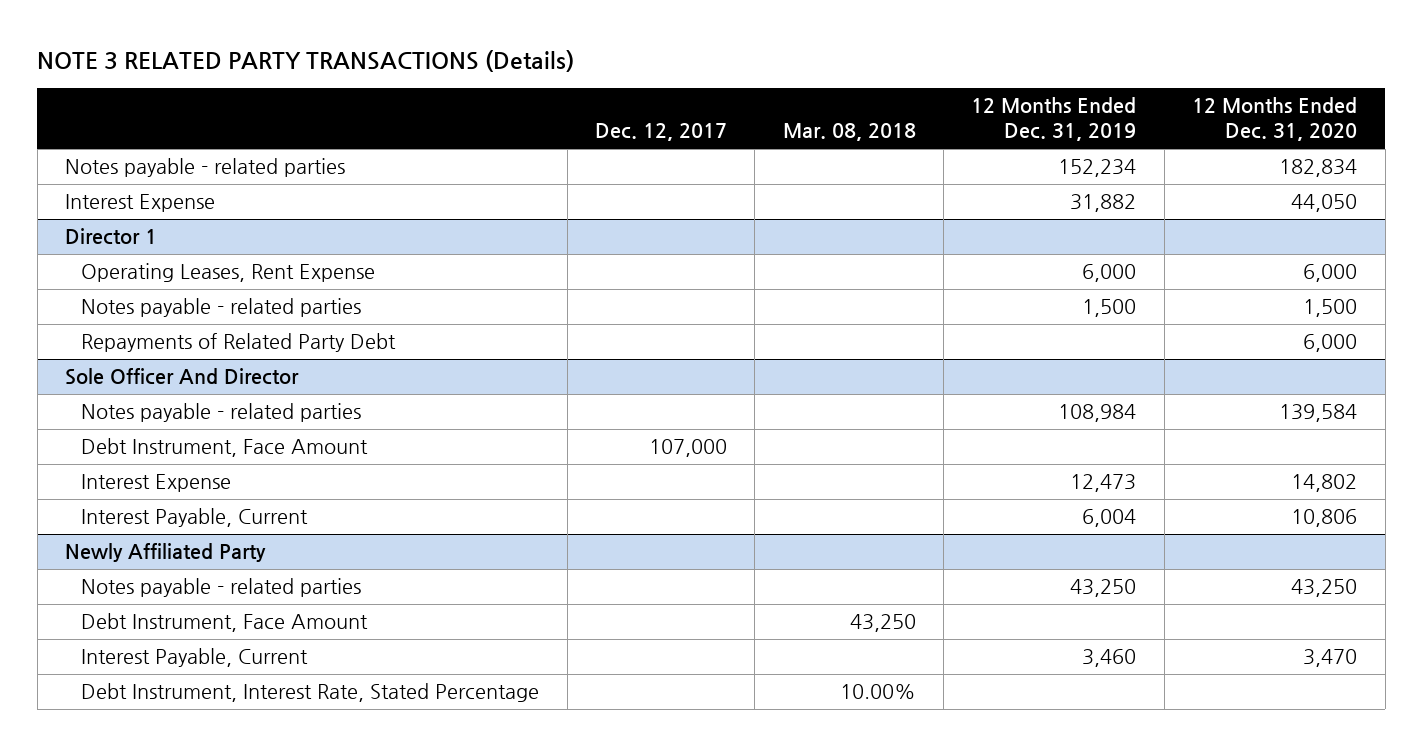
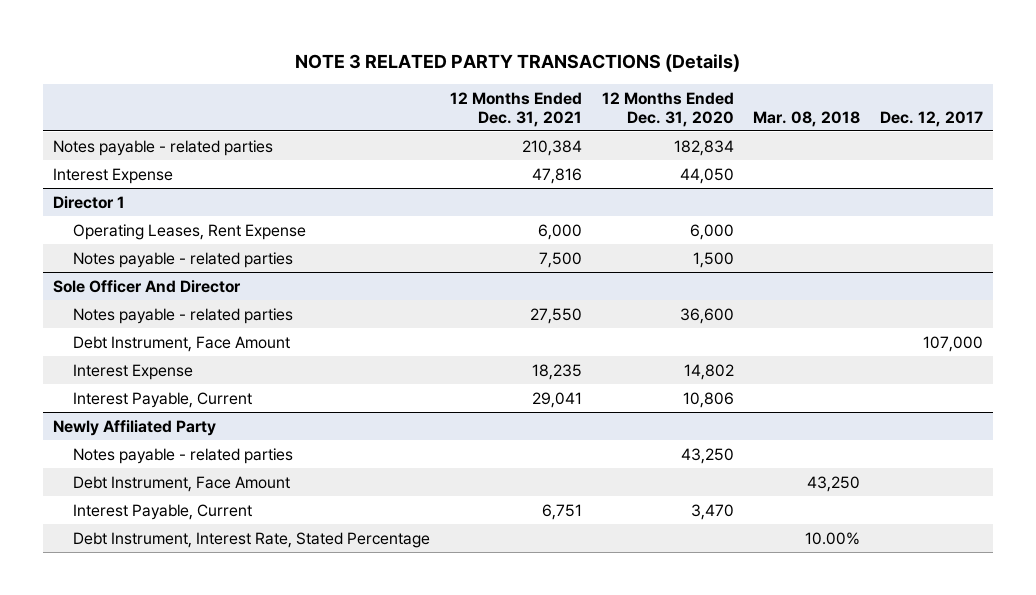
[971,97,1137,142] 12 Months Ended Dec. 31, 2019 -> none
none -> [449,91,582,127] 12 Months Ended Dec. 31, 2021
[81,333,397,353] Repayments of Related Party Debt -> none
[1279,404,1358,423] 139,584 -> [679,307,734,324] 36,600

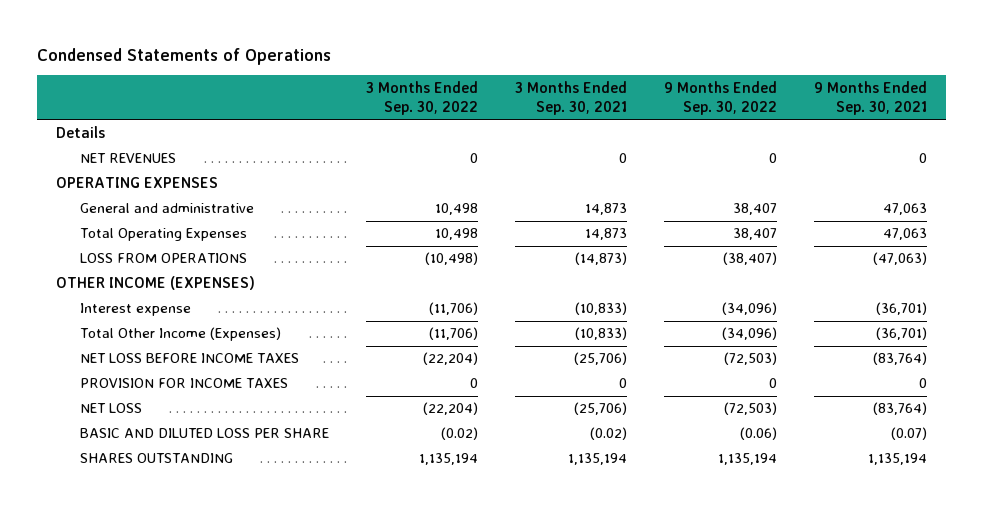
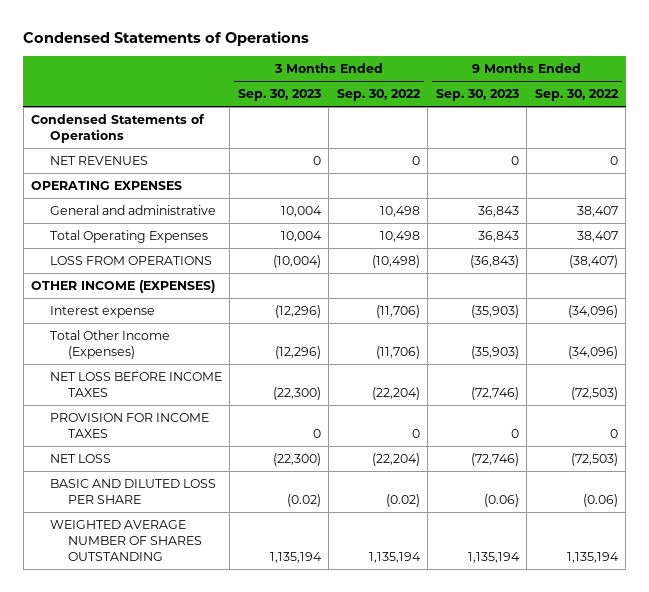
[515,80,628,116] 3 Months Ended Sep. 30, 2021 -> none
[814,80,928,116] 9 Months Ended Sep. 30, 2021 -> none
none -> [237,89,321,102] Sep. 30, 2023
none -> [435,89,519,102] Sep. 30, 2023
[55,126,105,139] Details -> none
none -> [31,114,206,144] Condensed Statements of Operations
[79,453,233,464] SHARES OUTSTANDING -> [49,520,203,561] WEIGHTED AVERAGE NUMBER OF SHARES OUTSTANDING

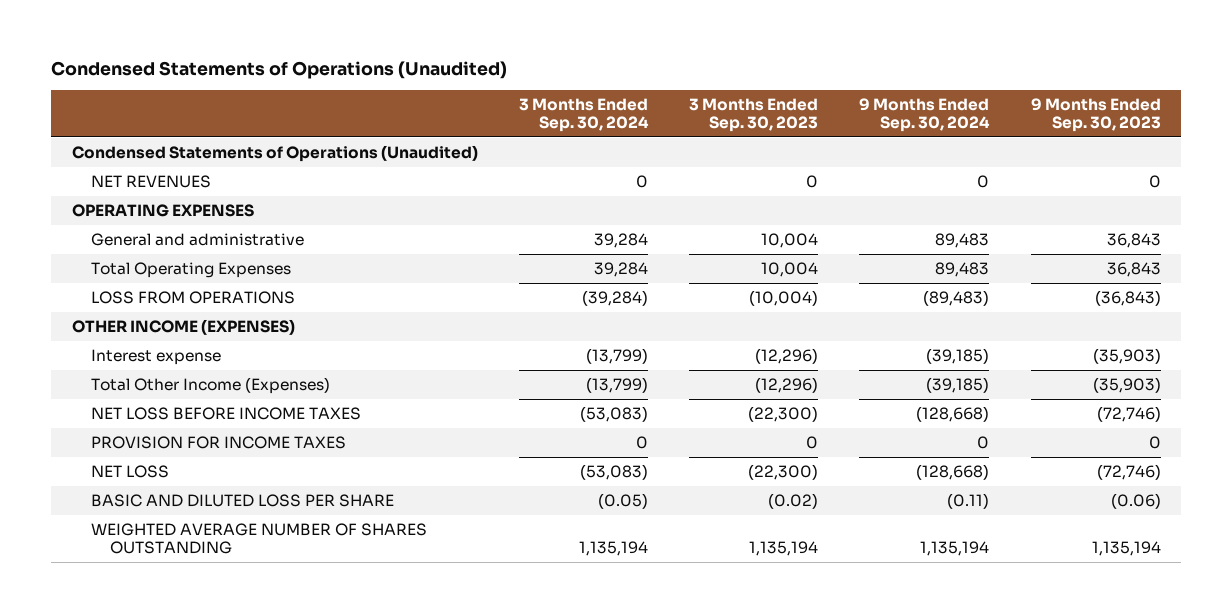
[23,31,310,47] Condensed Statements of Operations -> [50,60,507,79] Condensed Statements of Operations (Unaudited)
[336,89,421,102] Sep. 30, 2022 -> none
[534,89,619,102] Sep. 30, 2022 -> none
none -> [518,98,649,133] 3 Months Ended Sep. 30, 2024
none -> [859,98,991,133] 9 Months Ended Sep. 30, 2024
[31,114,206,144] Condensed Statements of Operations -> [71,145,478,163] Condensed Statements of Operations (Unaudited)

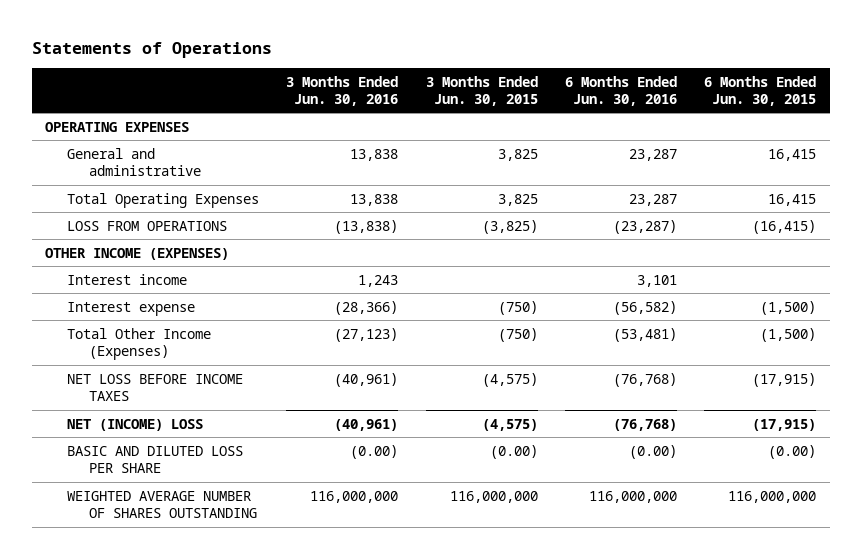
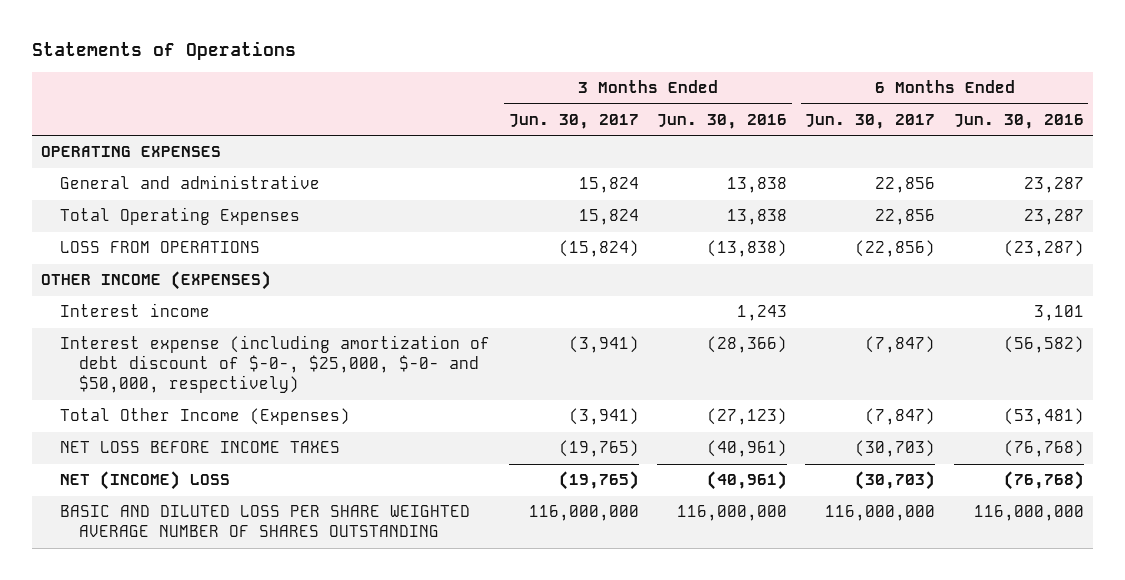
[425,75,538,106] 3 Months Ended Jun. 30, 2015 -> none
[704,75,817,106] 6 Months Ended Jun. 30, 2015 -> none
none -> [508,114,639,130] Jun. 30, 2017
none -> [805,114,936,130] Jun. 30, 2017
[67,301,196,316] Interest expense -> [60,335,491,394] Interest expense (including amortization of debt discount of $-0-, $25,000, $-0- and $50,000, respectively)
[67,490,258,519] WEIGHTED AVERAGE NUMBER OF SHARES OUTSTANDING -> none
[67,445,244,474] BASIC AND DILUTED LOSS PER SHARE -> [60,505,471,538] BASIC AND DILUTED LOSS PER SHARE WEIGHTED AVERAGE NUMBER OF SHARES OUTSTANDING
[350,444,399,459] (0.00) -> [676,505,787,522] 116,000,000
[629,444,678,459] (0.00) -> [973,505,1084,522] 116,000,000

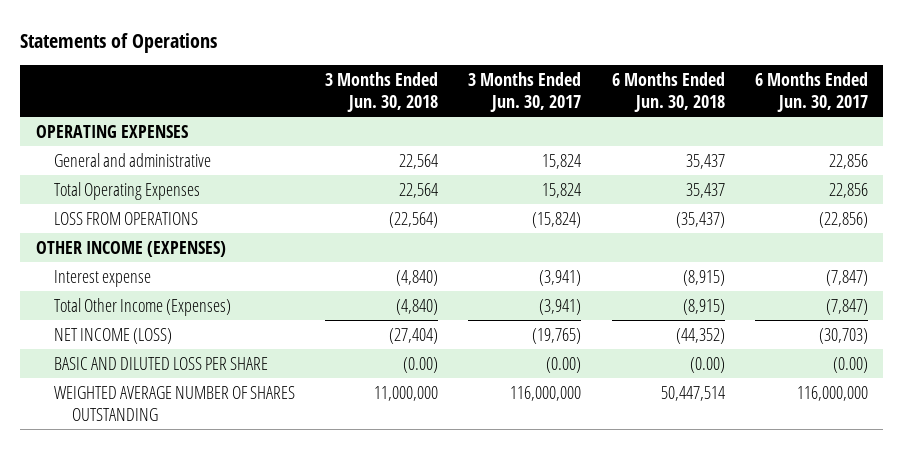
[656,114,787,130] Jun. 30, 2016 -> none
[953,114,1084,130] Jun. 30, 2016 -> none
none -> [325,72,439,112] 3 Months Ended Jun. 30, 2018
none -> [611,72,725,112] 6 Months Ended Jun. 30, 2018
[60,303,211,318] Interest income -> none
[60,335,491,394] Interest expense (including amortization of debt discount of $-0-, $25,000, $-0- and $50,000, respectively) -> [53,269,151,287] Interest expense
[60,441,341,454] NET LOSS BEFORE INCOME TAXES -> none
[60,471,231,491] NET (INCOME) LOSS -> [53,327,172,344] NET INCOME (LOSS)
[60,505,471,538] BASIC AND DILUTED LOSS PER SHARE WEIGHTED AVERAGE NUMBER OF SHARES OUTSTANDING -> [53,356,268,370] BASIC AND DILUTED LOSS PER SHARE
[528,505,639,522] 116,000,000 -> [546,356,582,373] (0.00)
[825,505,936,522] 116,000,000 -> [832,356,868,373] (0.00)
none -> [53,385,295,421] WEIGHTED AVERAGE NUMBER OF SHARES OUTSTANDING

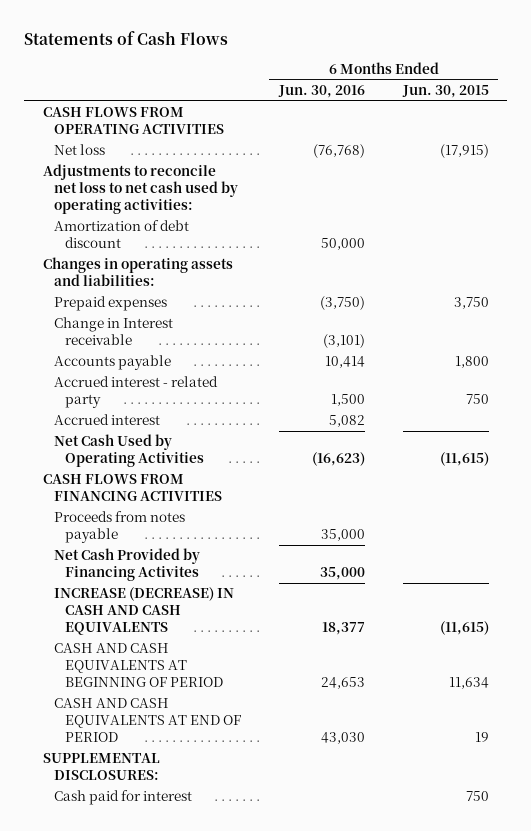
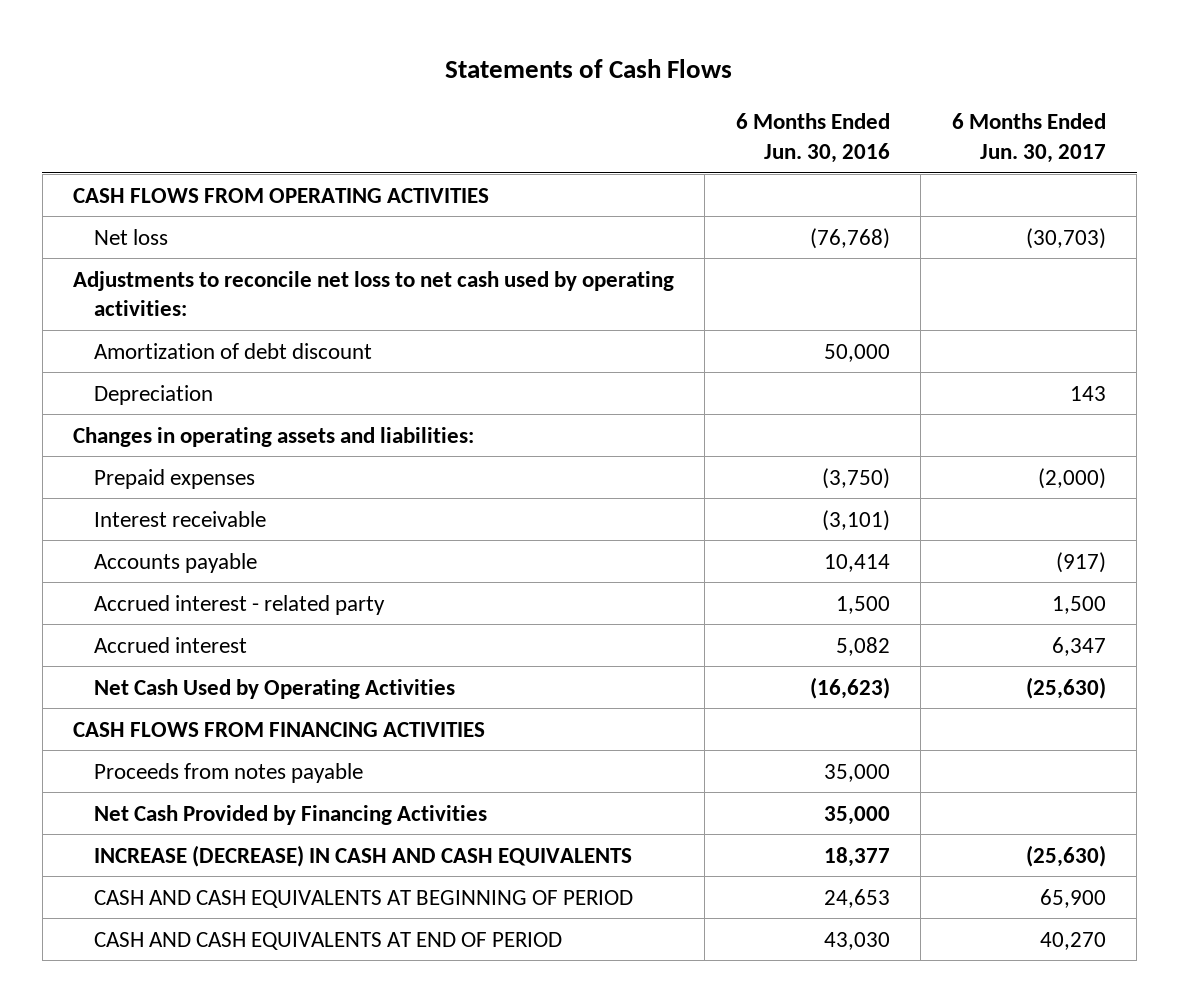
[401,84,489,98] Jun. 30, 2015 -> none
none -> [951,113,1106,164] 6 Months Ended Jun. 30, 2017
none -> [94,384,214,405] Depreciation
[53,317,173,346] Change in Interest receivable -> [94,510,267,527] Interest receivable
[53,548,200,582] Net Cash Provided by Financing Activites -> [94,804,488,825] Net Cash Provided by Financing Activities
[42,753,160,781] SUPPLEMENTAL DISCLOSURES: -> none
[53,790,192,806] Cash paid for interest -> none

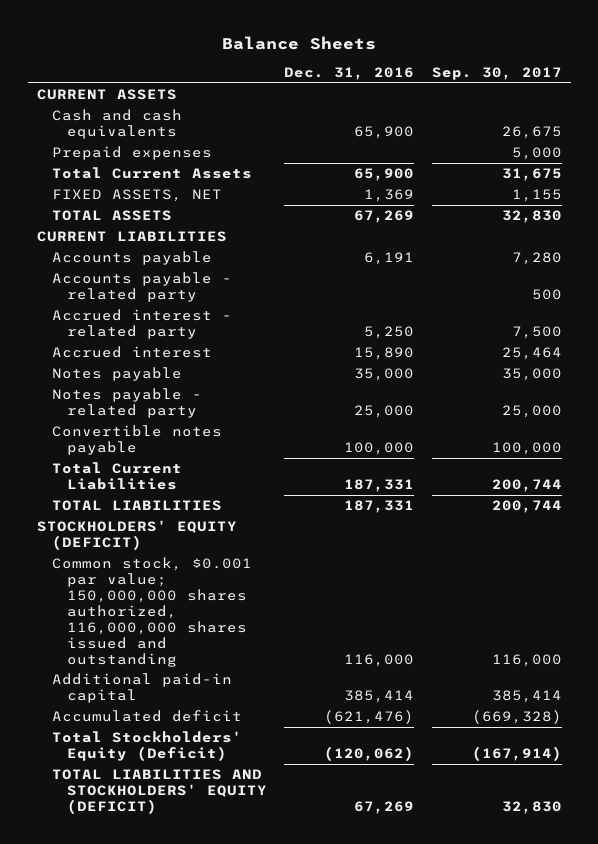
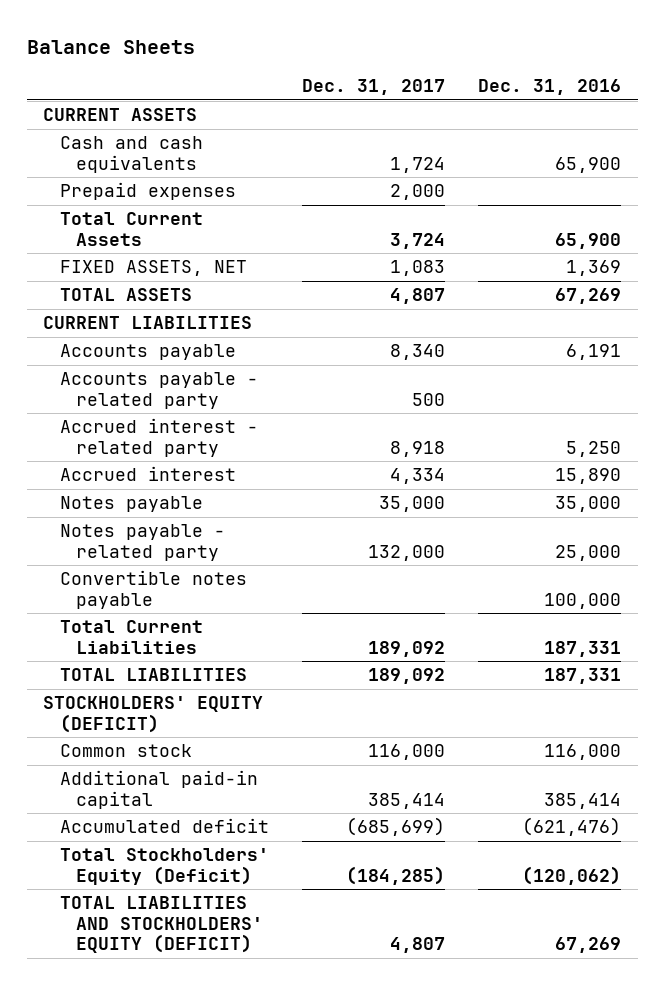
[431,67,562,81] Sep. 30, 2017 -> none
none -> [302,78,446,95] Dec. 31, 2017
[51,556,252,667] Common stock, $0.001 par value; 150,000,000 shares authorized, 116,000,000 shares issued and outstanding -> [59,744,192,758] Common stock

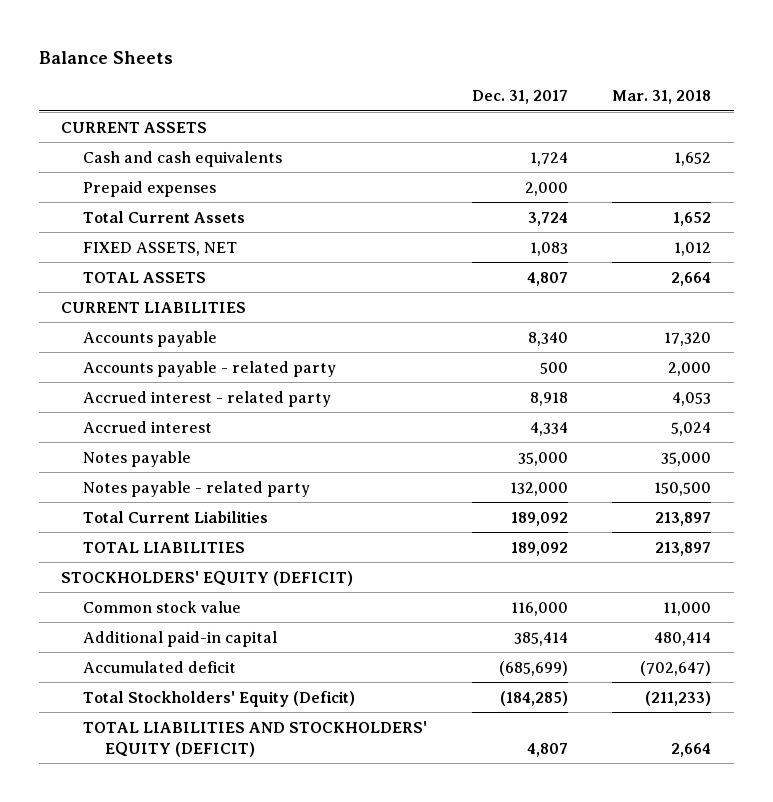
[478,78,622,95] Dec. 31, 2016 -> none
none -> [612,90,712,105] Mar. 31, 2018
[59,570,247,609] Convertible notes payable -> none
[59,744,192,758] Common stock -> [83,600,242,613] Common stock value

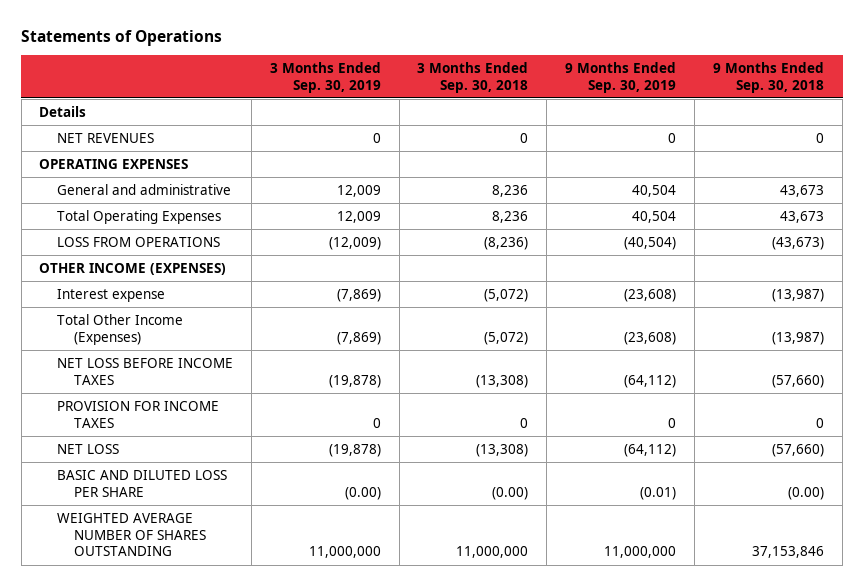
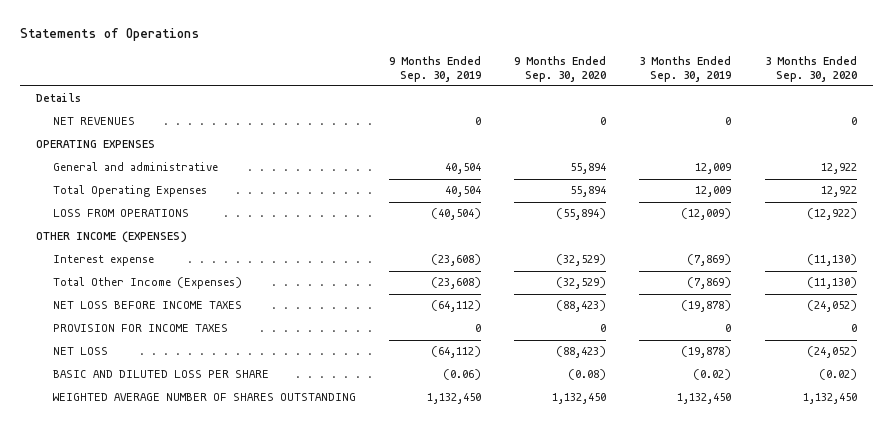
[417,61,529,93] 3 Months Ended Sep. 30, 2018 -> none
[713,61,825,93] 9 Months Ended Sep. 30, 2018 -> none
none -> [514,55,607,82] 9 Months Ended Sep. 30, 2020
none -> [764,55,857,82] 3 Months Ended Sep. 30, 2020
[344,486,381,500] (0.00) -> [693,369,732,381] (0.02)
[640,486,677,500] (0.01) -> [443,369,482,381] (0.06)
[308,546,381,559] 11,000,000 -> [677,393,732,405] 1,132,450
[604,546,677,559] 11,000,000 -> [427,393,482,405] 1,132,450

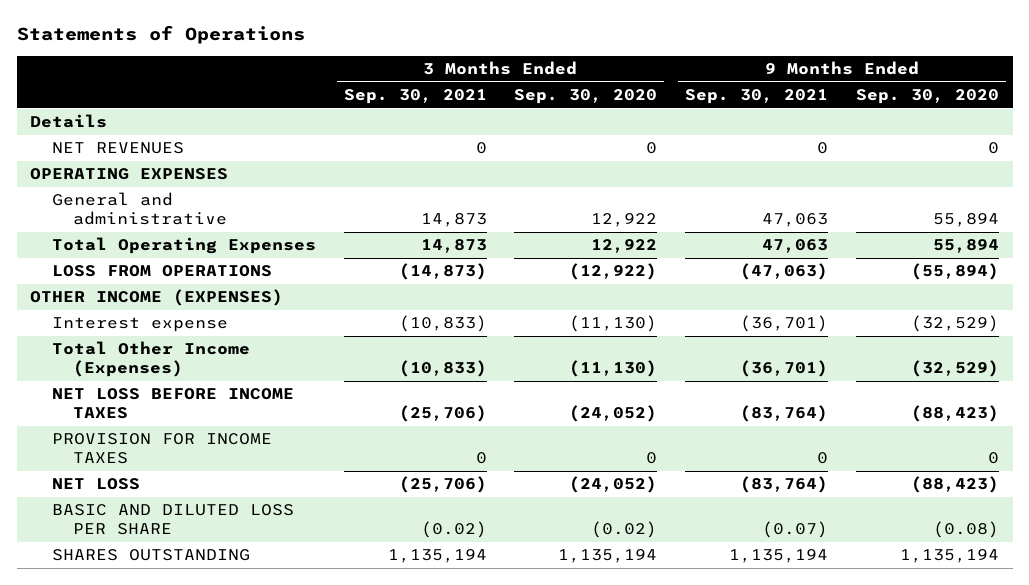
[389,55,482,82] 9 Months Ended Sep. 30, 2019 -> none
[639,55,732,82] 3 Months Ended Sep. 30, 2019 -> none
none -> [343,89,487,105] Sep. 30, 2021
none -> [685,89,829,105] Sep. 30, 2021
[53,393,357,402] WEIGHTED AVERAGE NUMBER OF SHARES OUTSTANDING -> [51,549,250,562] SHARES OUTSTANDING
[552,393,607,405] 1,132,450 -> [899,549,999,564] 1,135,194
[802,393,857,405] 1,132,450 -> [558,549,658,564] 1,135,194

